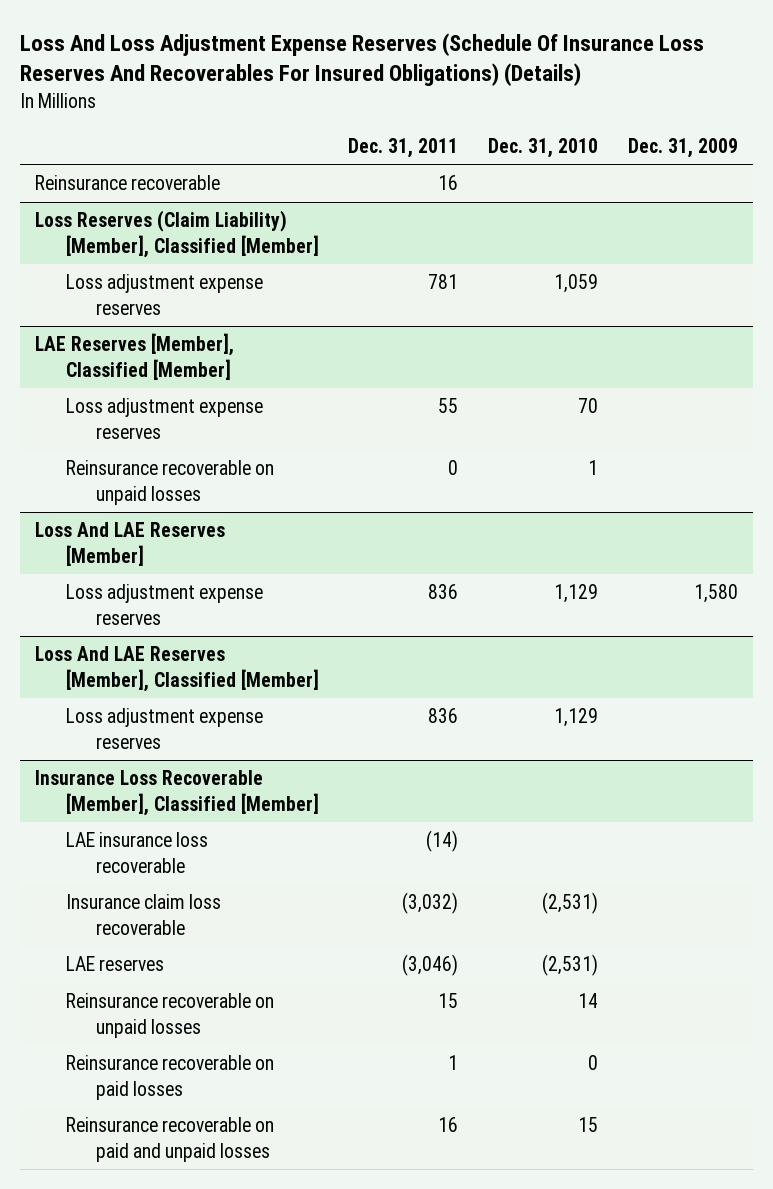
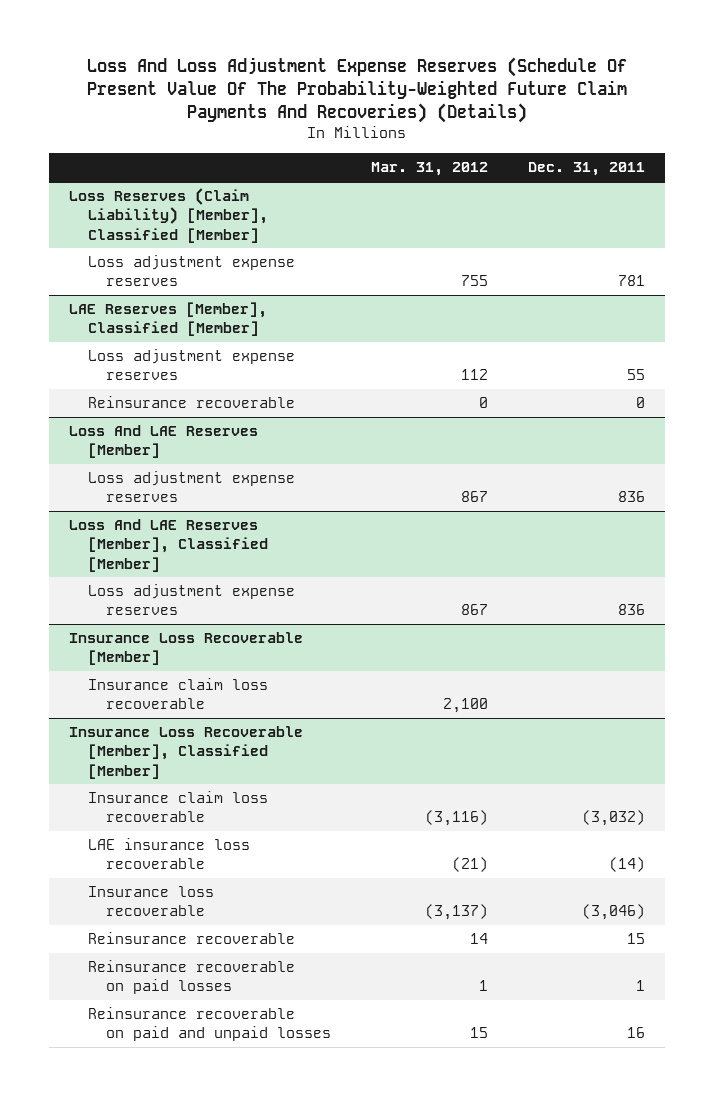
[20,32,705,87] Loss And Loss Adjustment Expense Reserves (Schedule Of Insurance Loss Reserves And Recoverables For Insured Obligations) (Details) -> [87,57,628,124] Loss And Loss Adjustment Expense Reserves (Schedule Of Present Value Of The Probability-Weighted Future Claim Payments And Recoveries) (Details)
[488,137,599,158] Dec. 31, 2010 -> none
[627,137,738,158] Dec. 31, 2009 -> none
none -> [371,162,489,177] Mar. 31, 2012
[35,175,221,191] Reinsurance recoverable -> none
[65,460,274,505] Reinsurance recoverable on unpaid losses -> [87,396,295,409] Reinsurance recoverable
none -> [69,632,304,666] Insurance Loss Recoverable [Member]
none -> [87,678,268,710] Insurance claim loss recoverable
[65,832,208,873] LAE insurance loss recoverable -> [87,838,250,870] LAE insurance loss recoverable
[65,956,164,972] LAE reserves -> [87,886,214,917] Insurance loss recoverable
[65,993,274,1038] Reinsurance recoverable on unpaid losses -> [87,932,295,945] Reinsurance recoverable

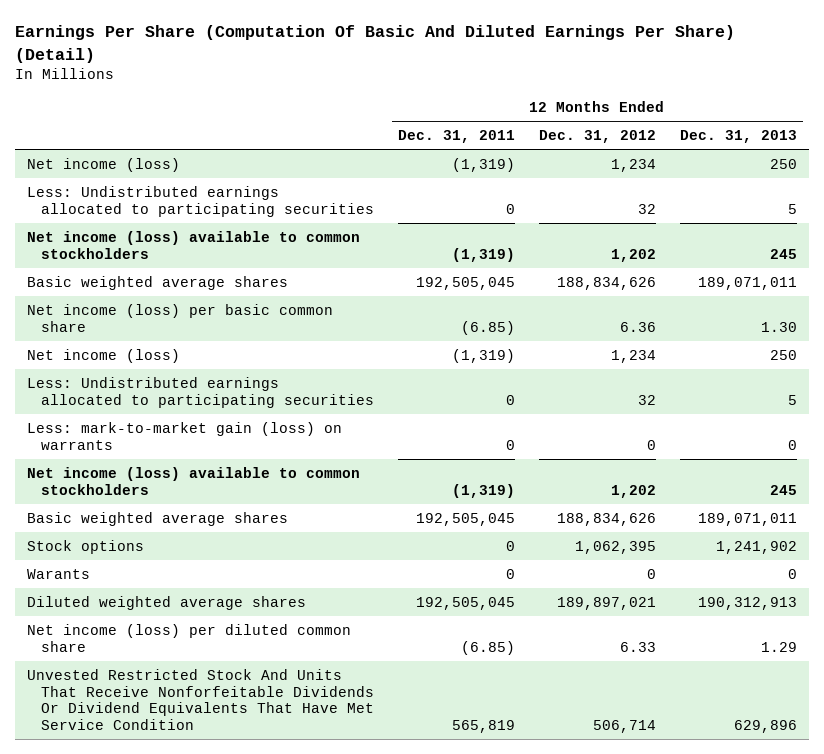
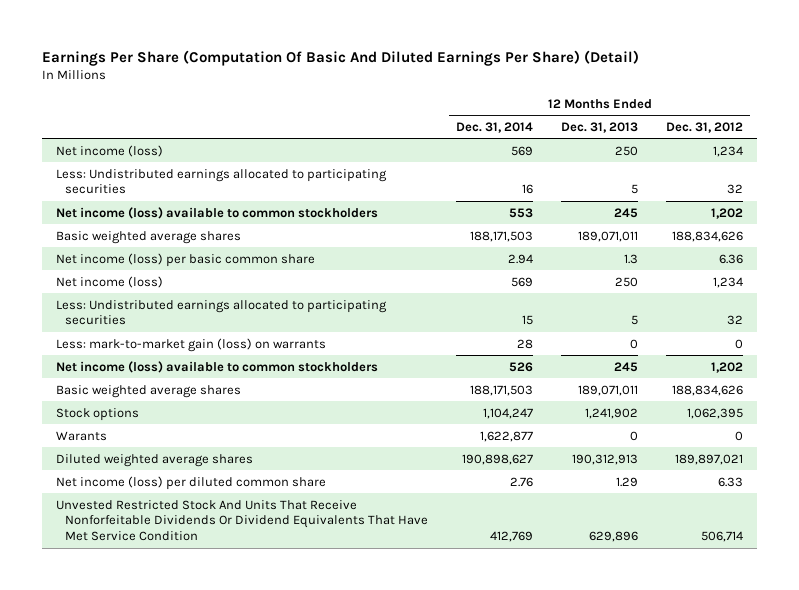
[397,130,515,144] Dec. 31, 2011 -> none
none -> [456,121,534,133] Dec. 31, 2014
[760,321,797,332] 1.30 -> [624,253,639,264] 1.3

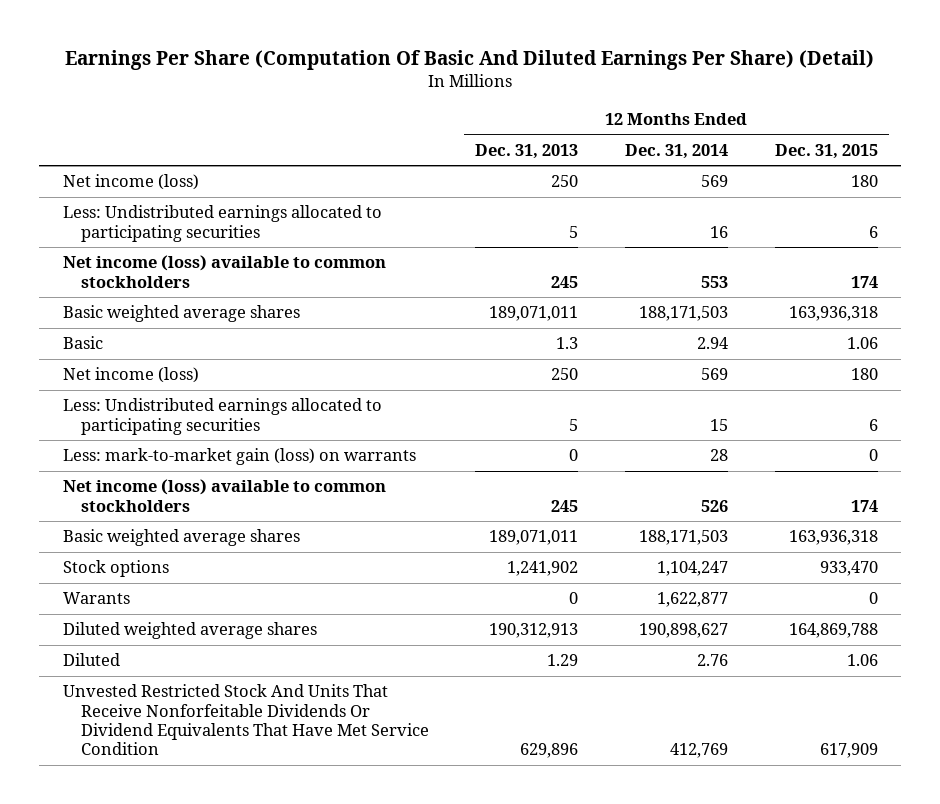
[666,121,744,133] Dec. 31, 2012 -> none
none -> [774,143,878,159] Dec. 31, 2015
[55,252,315,267] Net income (loss) per basic common share -> [62,336,103,350] Basic
[55,475,326,490] Net income (loss) per diluted common share -> [62,653,120,667] Diluted

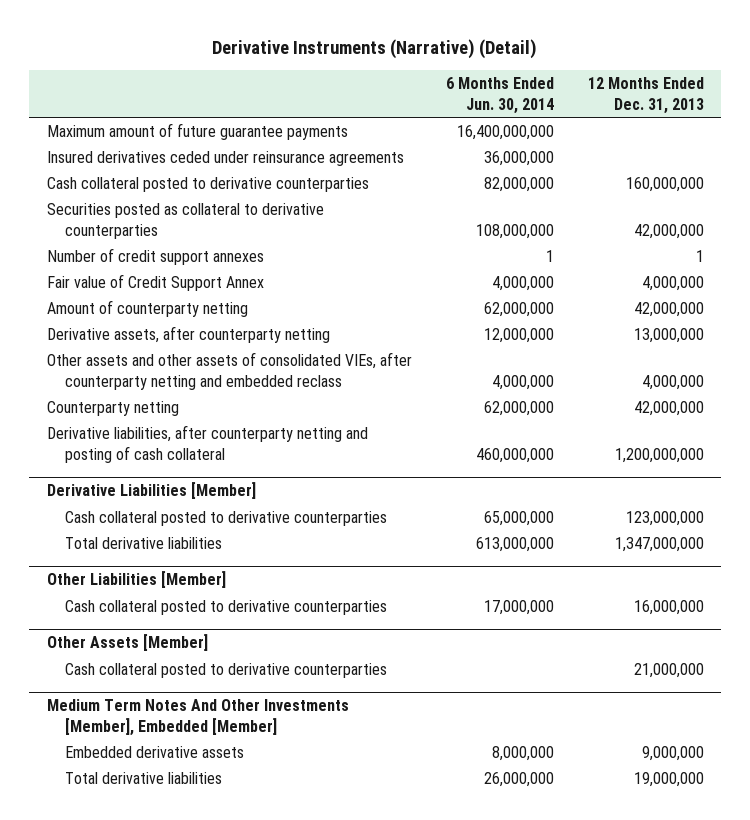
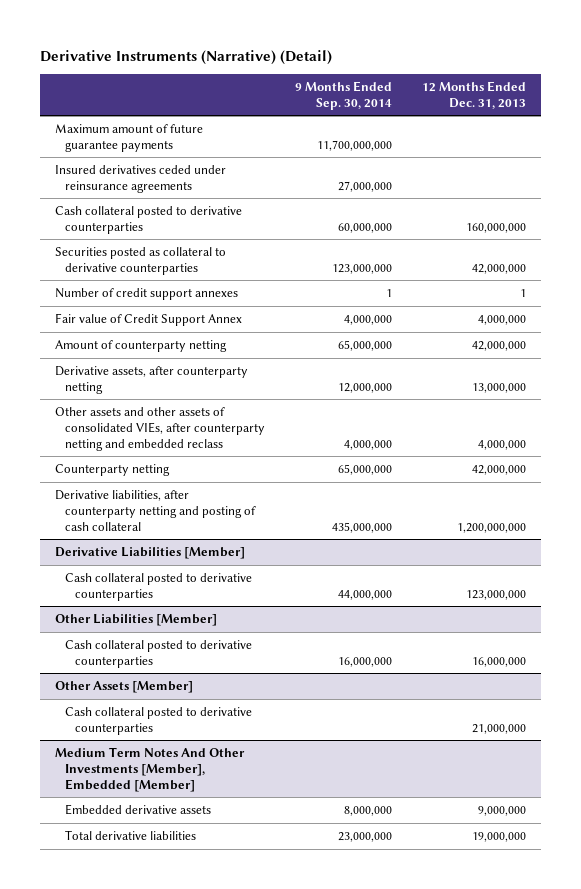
[445,77,554,115] 6 Months Ended Jun. 30, 2014 -> none
none -> [294,80,392,110] 9 Months Ended Sep. 30, 2014
[64,536,222,549] Total derivative liabilities -> none

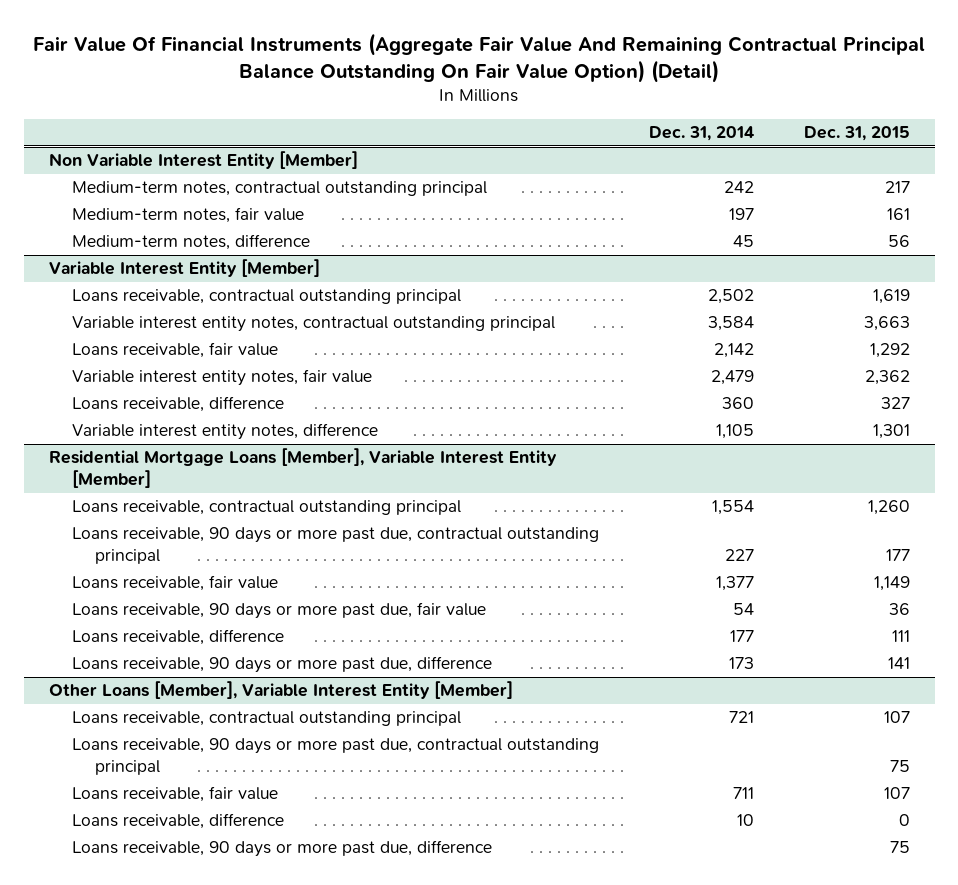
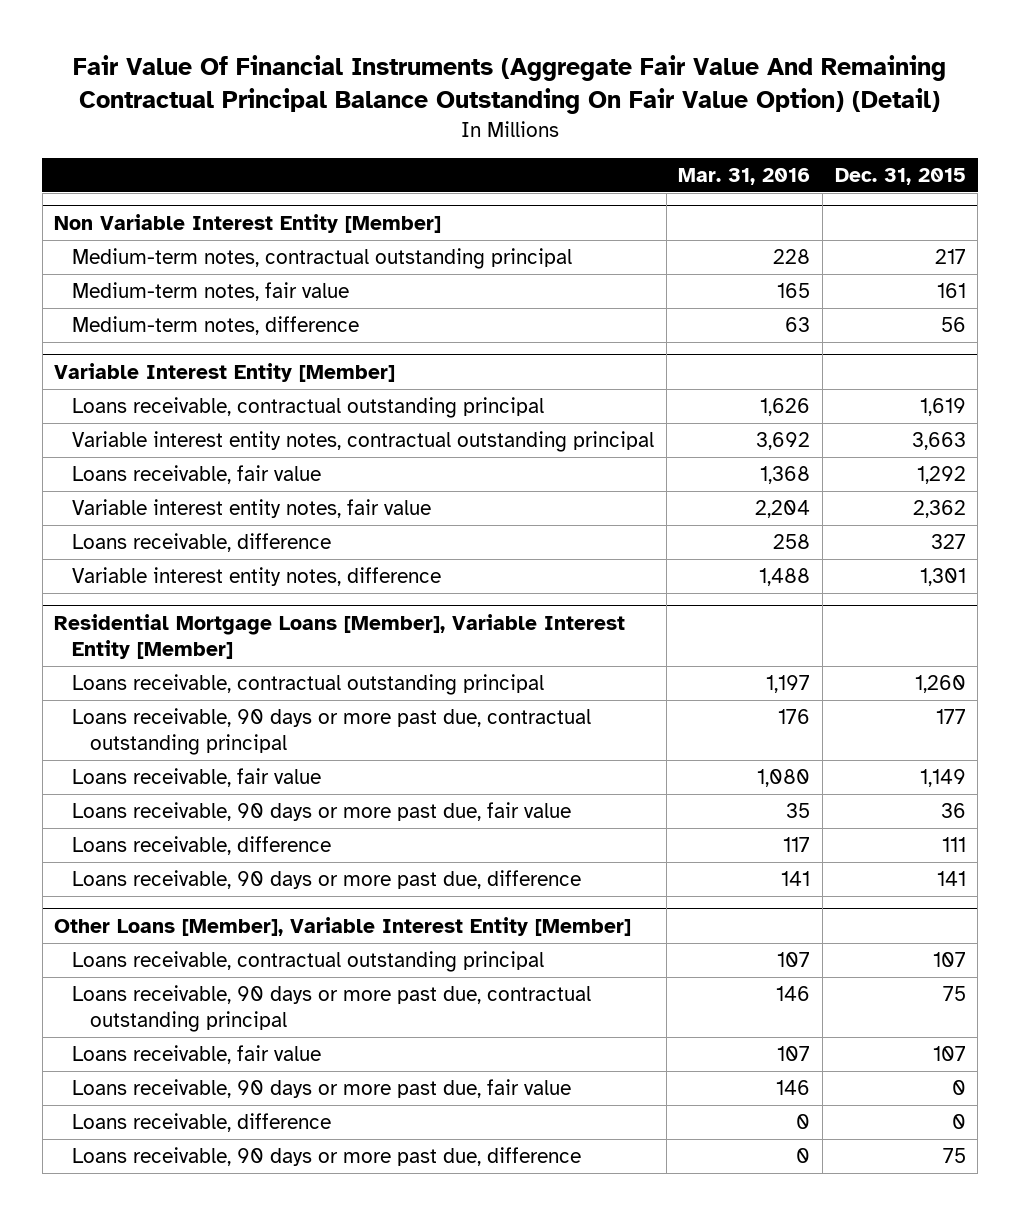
[648,126,754,142] Dec. 31, 2014 -> none
none -> [678,168,811,186] Mar. 31, 2016
none -> [72,1079,572,1099] Loans receivable, 90 days or more past due, fair value

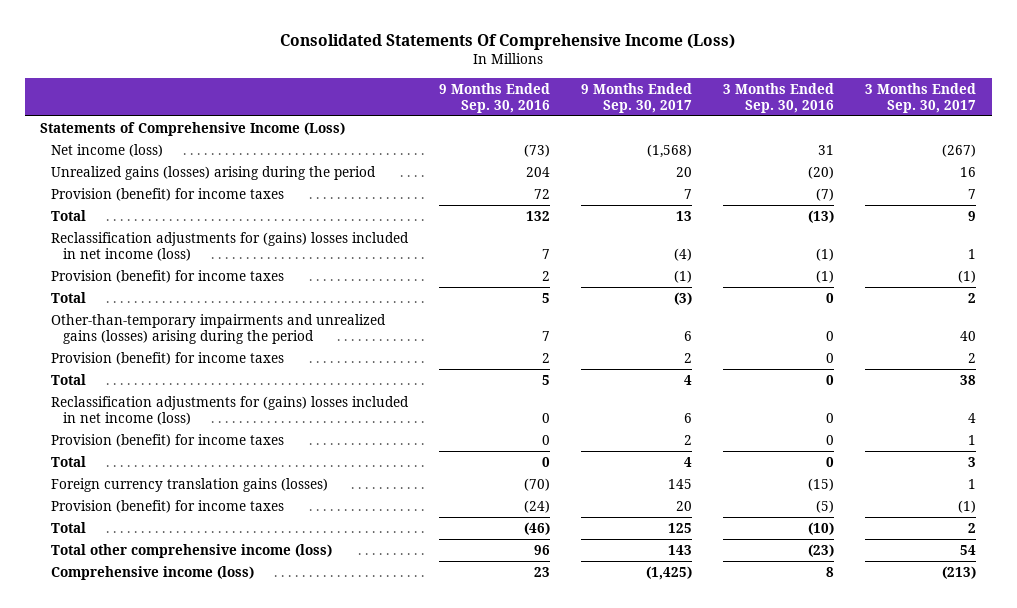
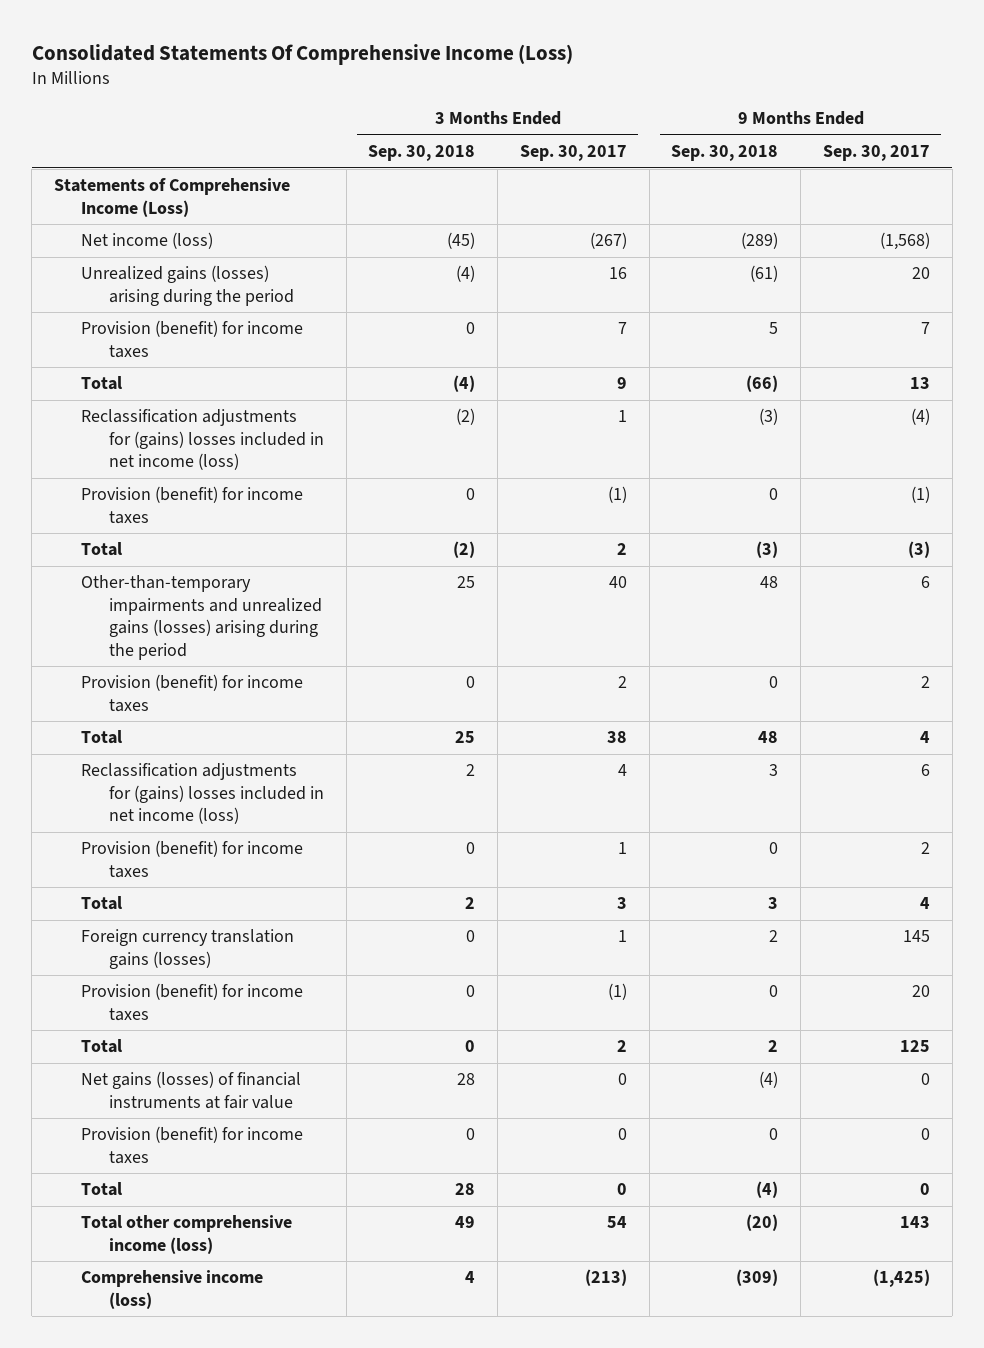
[439,82,551,113] 9 Months Ended Sep. 30, 2016 -> none
[723,82,835,113] 3 Months Ended Sep. 30, 2016 -> none
none -> [368,145,476,162] Sep. 30, 2018
none -> [671,145,779,162] Sep. 30, 2018
none -> [81,1071,302,1109] Net gains (losses) of financial instruments at fair value
none -> [81,1126,304,1164] Provision (benefit) for income taxes
none -> [81,1182,123,1197] Total

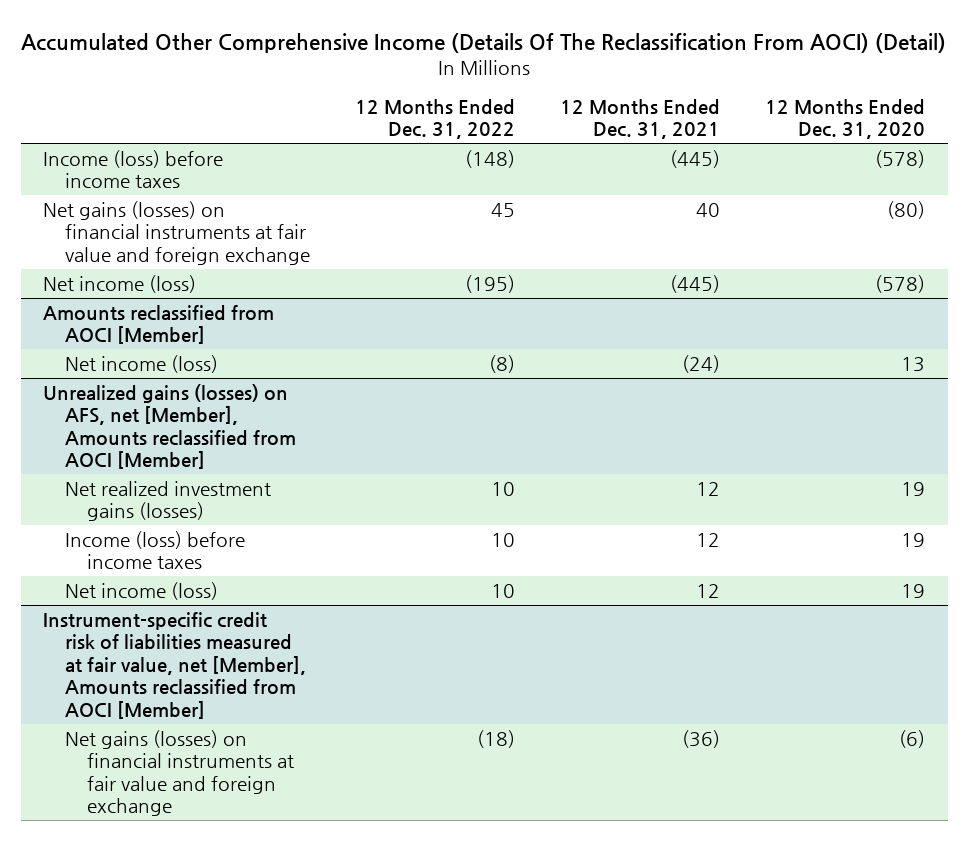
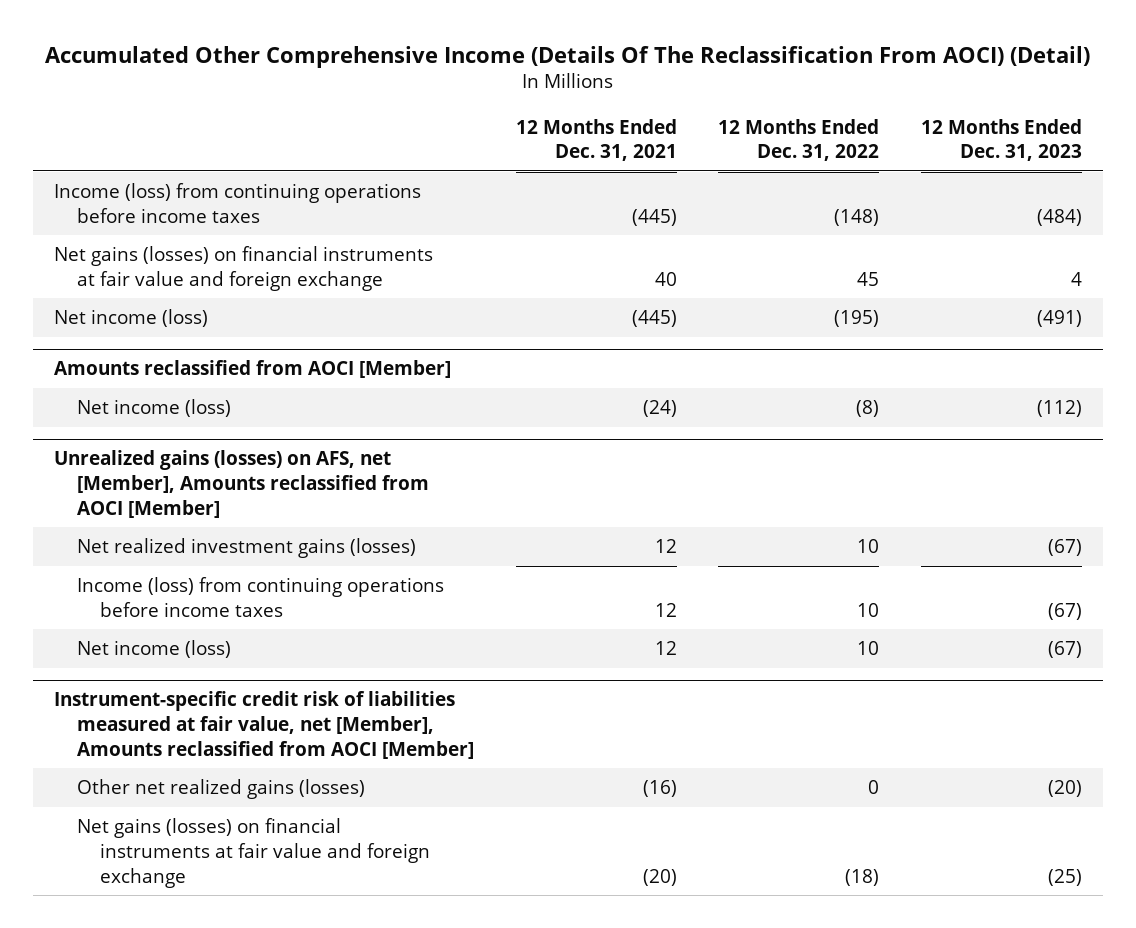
[765,98,926,140] 12 Months Ended Dec. 31, 2020 -> none
none -> [921,118,1083,162] 12 Months Ended Dec. 31, 2023
[43,149,224,189] Income (loss) before income taxes -> [53,183,421,223] Income (loss) from continuing operations before income taxes
[65,530,246,570] Income (loss) before income taxes -> [77,577,445,617] Income (loss) from continuing operations before income taxes
none -> [77,779,366,800] Other net realized gains (losses)
[682,729,721,748] (36) -> [642,868,677,886] (20)

